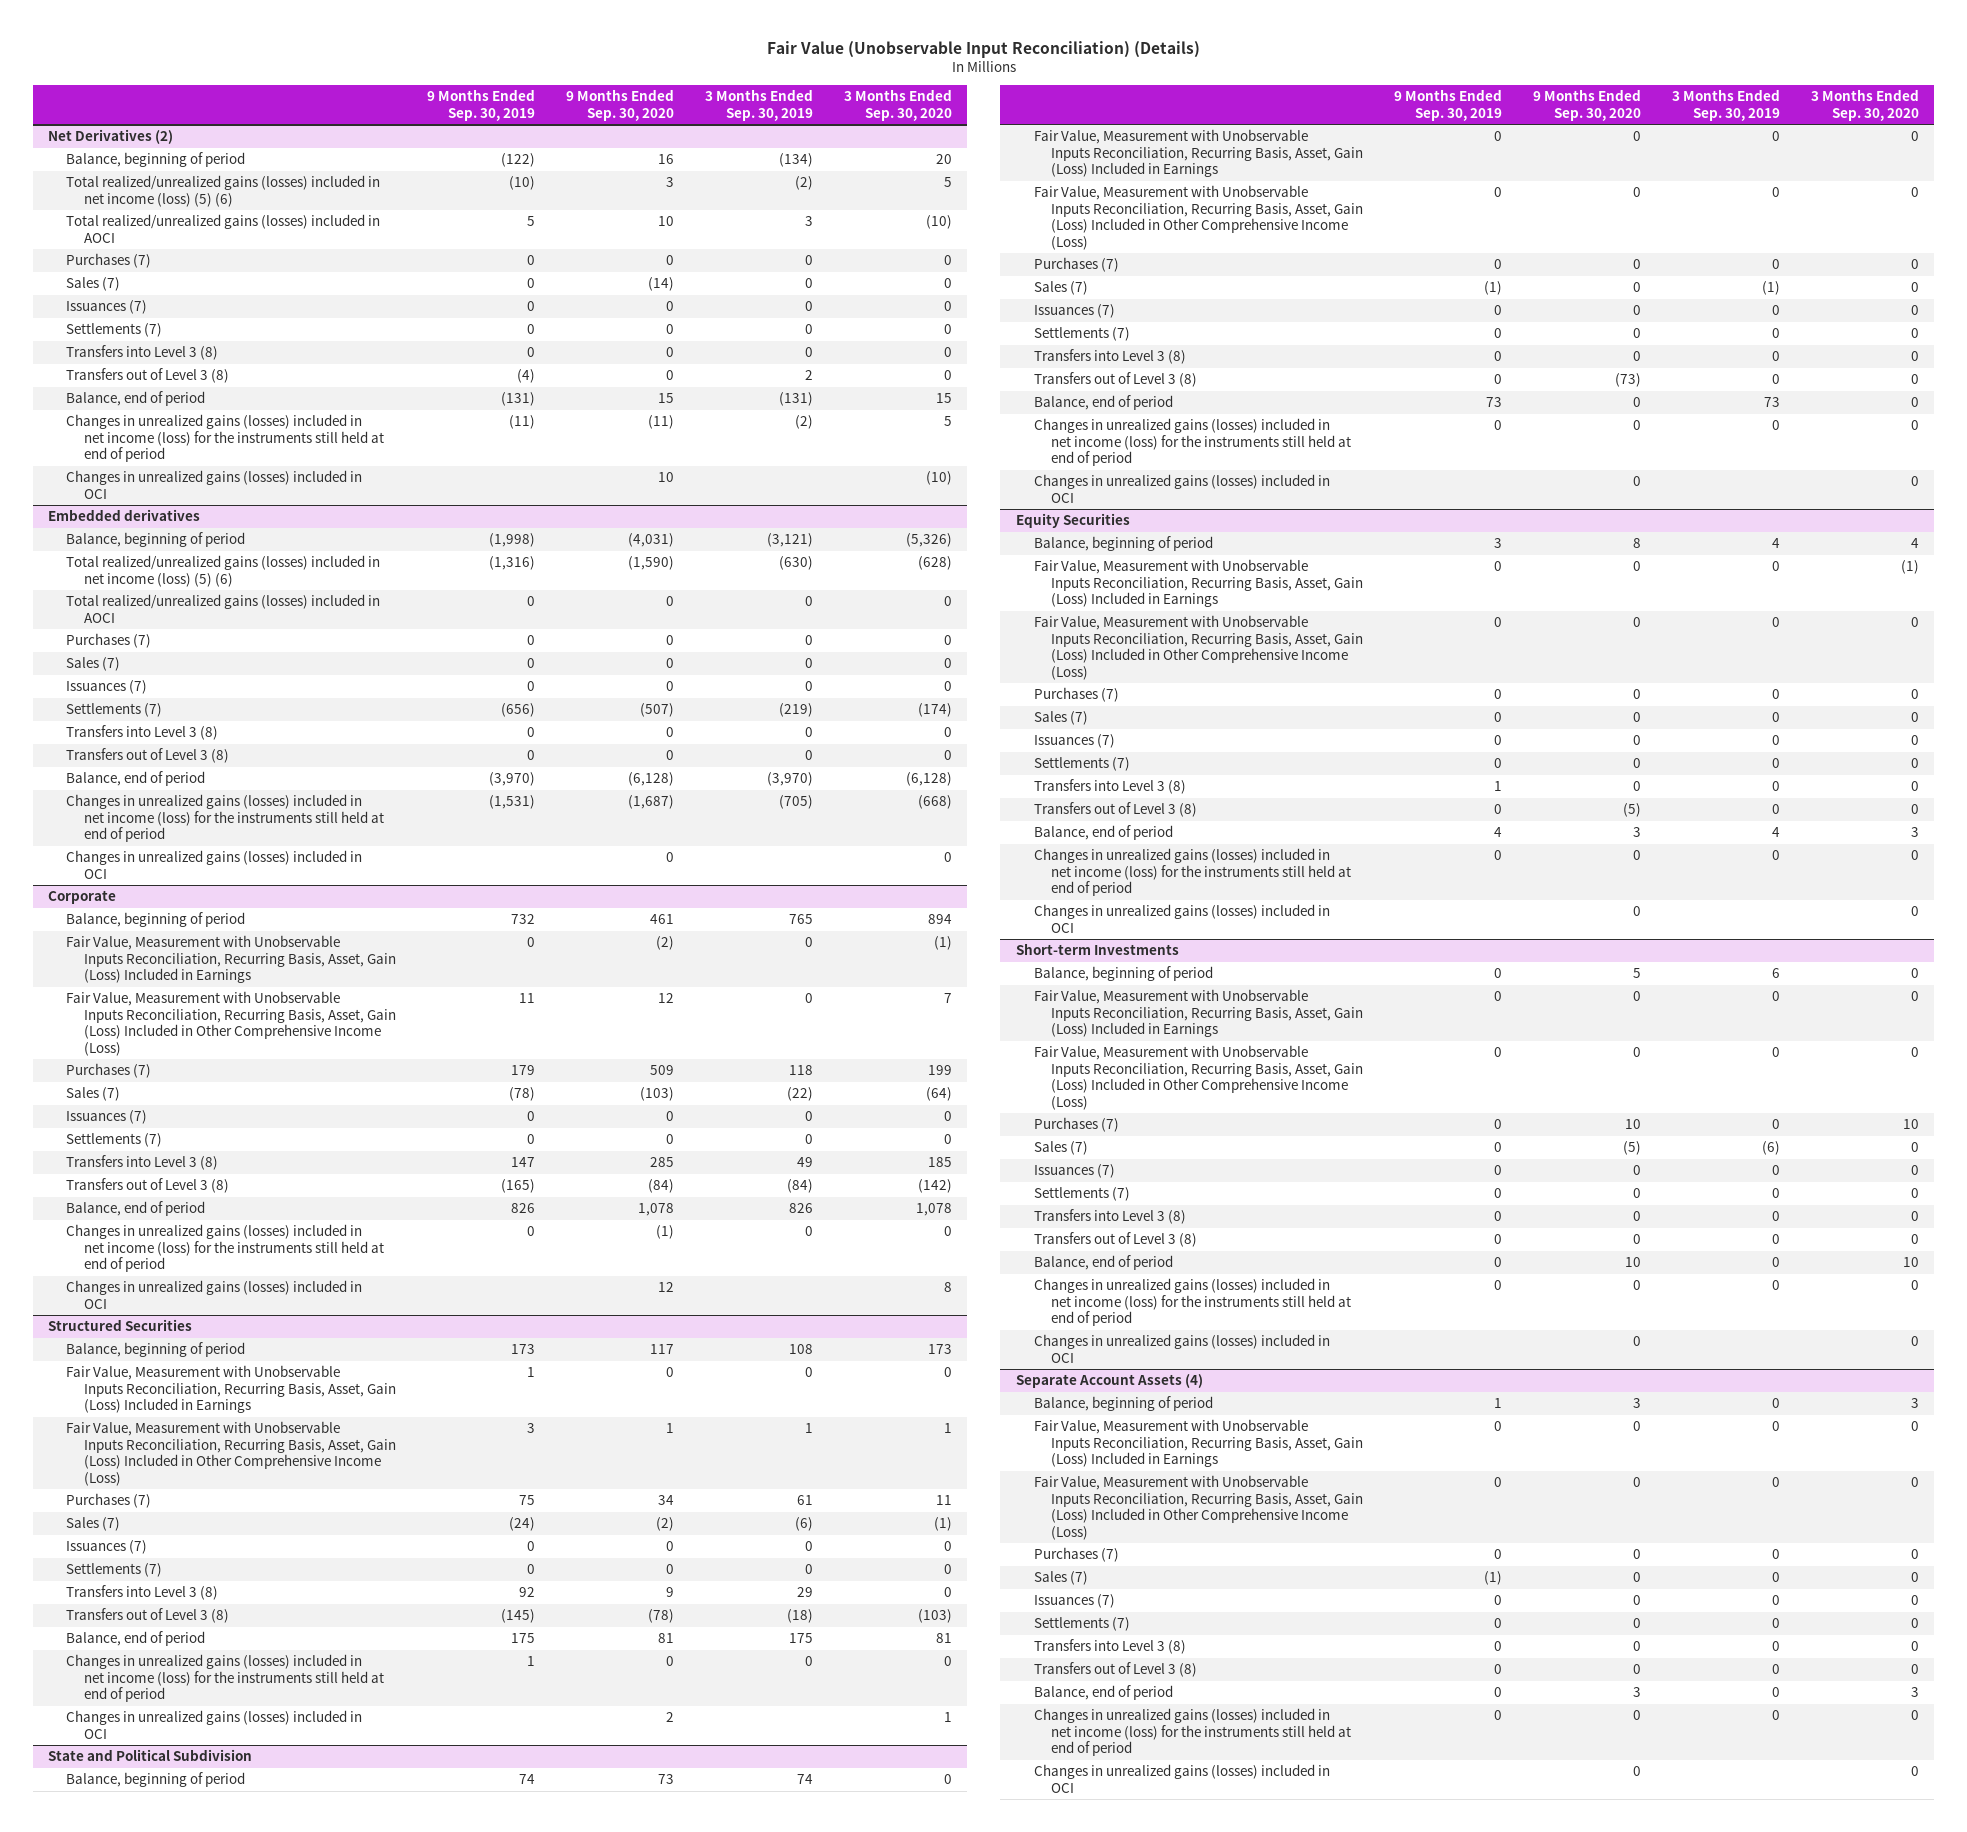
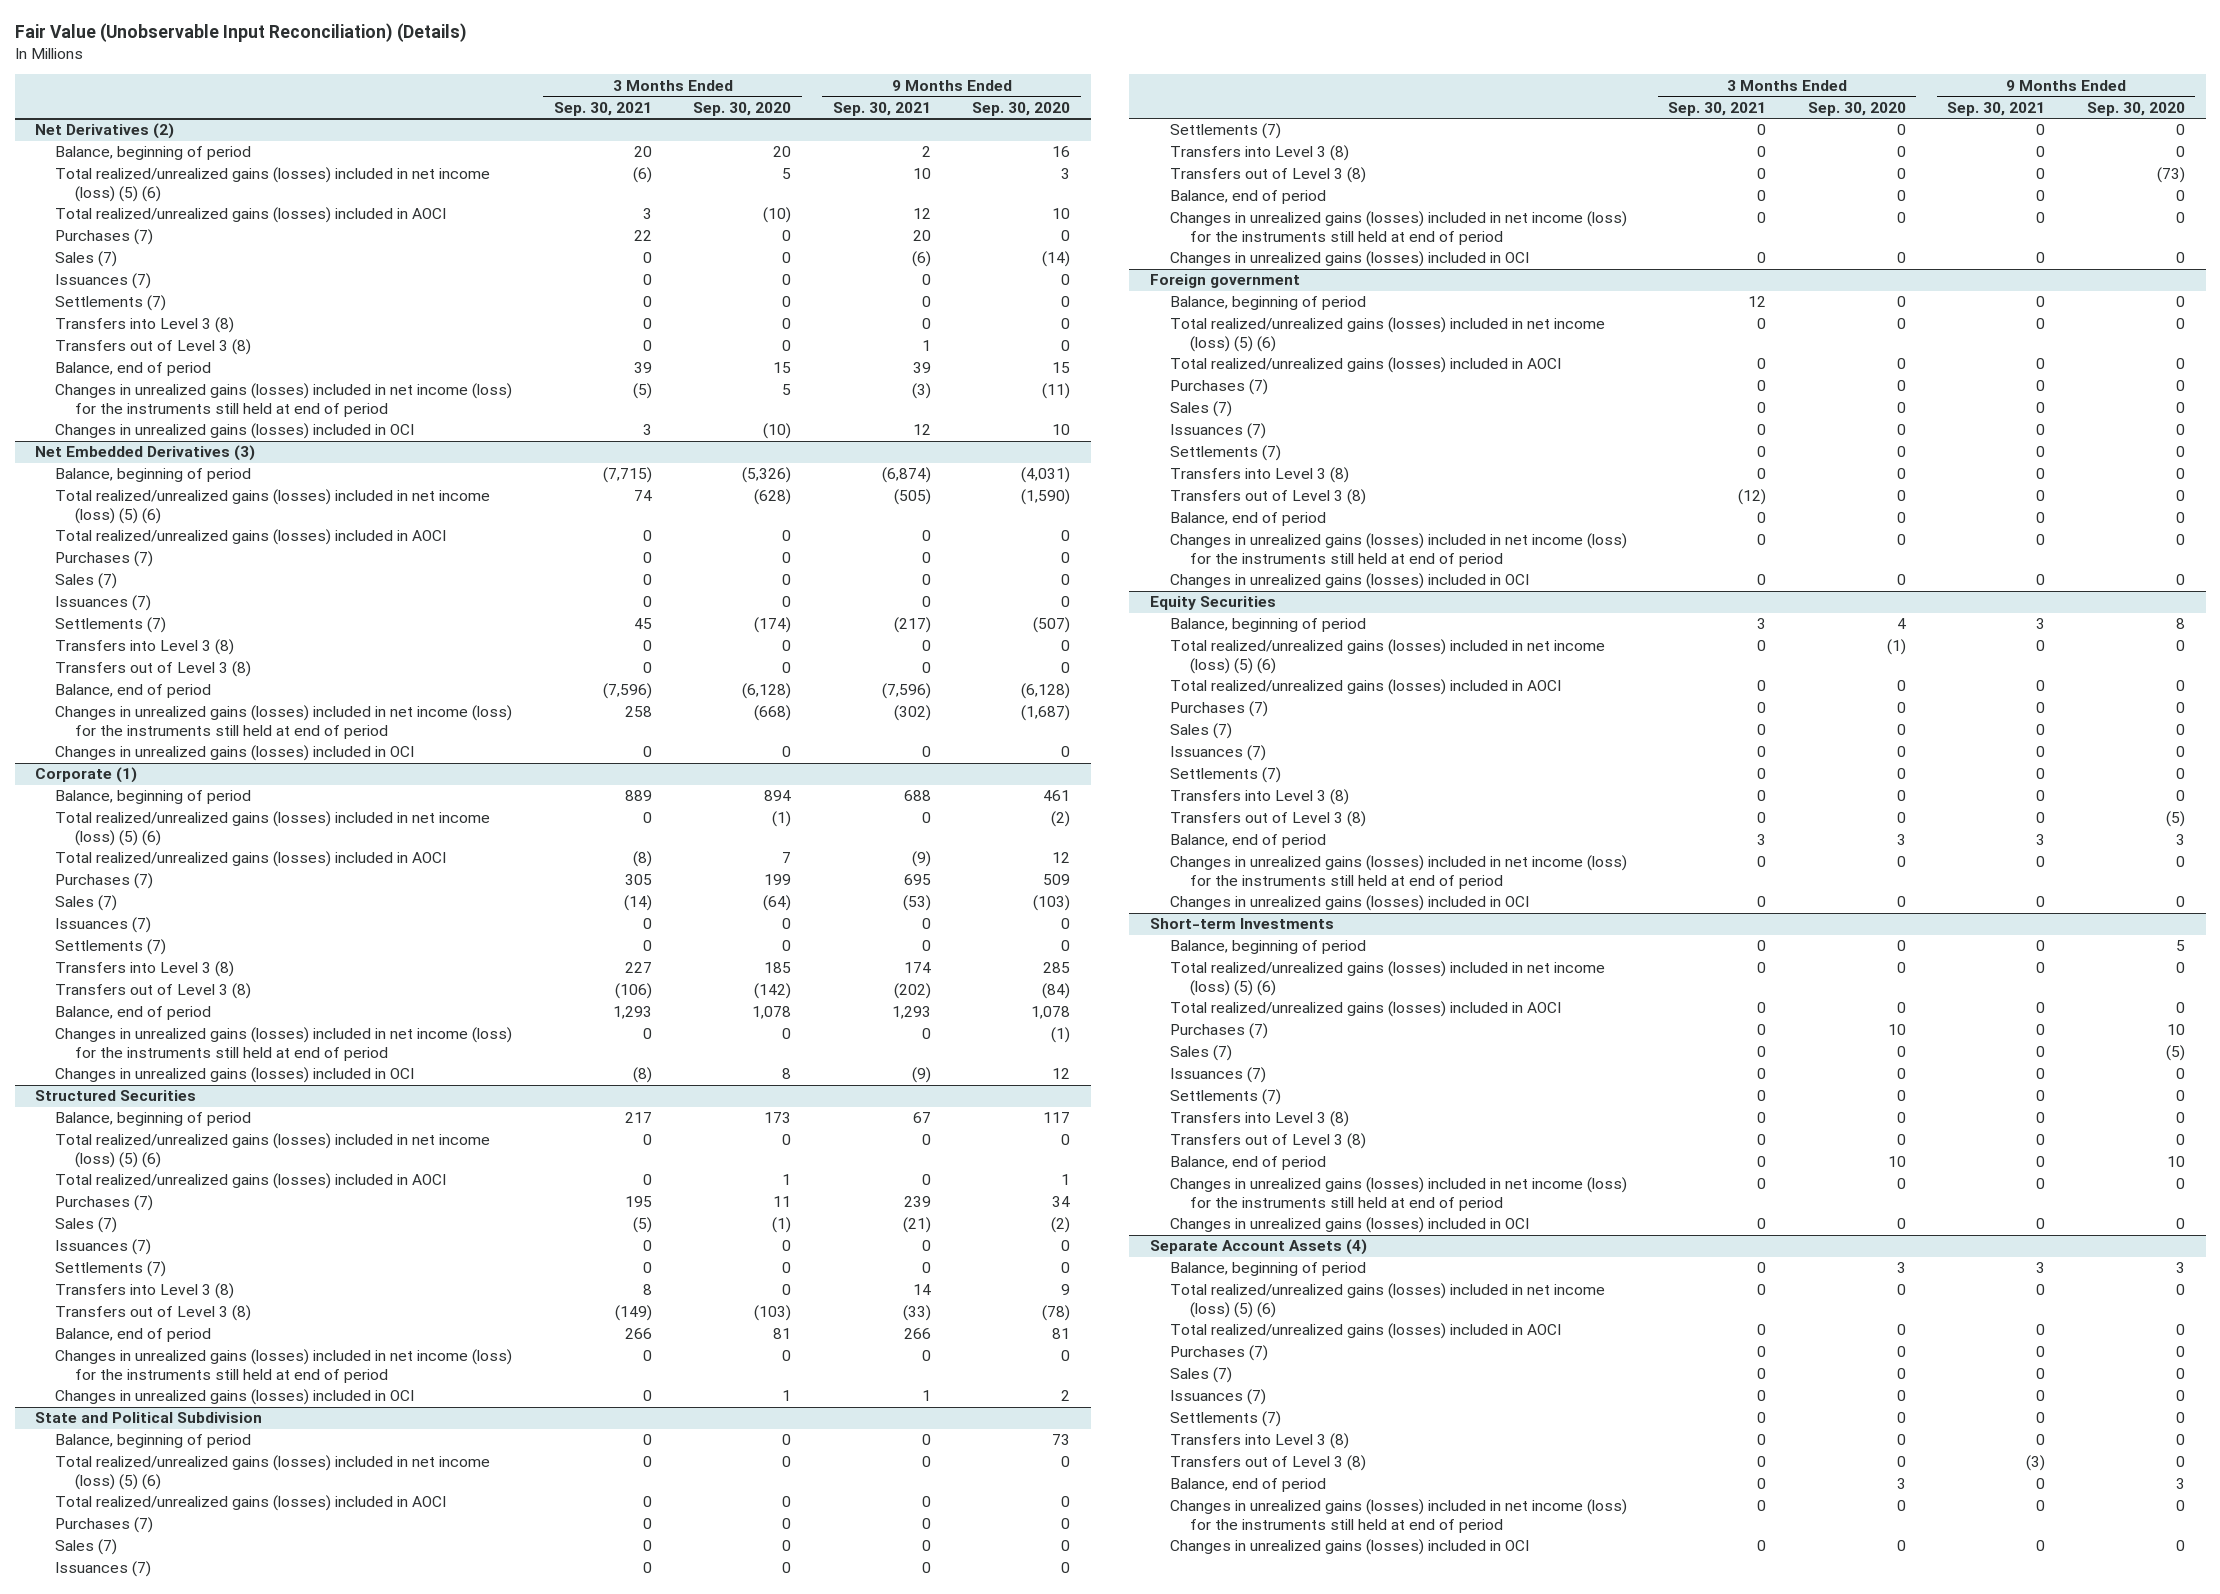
[426,89,535,121] 9 Months Ended Sep. 30, 2019 -> none
[704,89,813,121] 3 Months Ended Sep. 30, 2019 -> none
none -> [553,101,652,116] Sep. 30, 2021
none -> [832,101,931,116] Sep. 30, 2021
[48,509,201,522] Embedded derivatives -> [35,445,256,462] Net Embedded Derivatives (3)
[48,890,117,905] Corporate -> [35,767,138,784] Corporate (1)
[66,935,397,984] Fair Value, Measurement with Unobservable Inputs Reconciliation, Recurring Basis, Asset, Gain (Loss) Included in Earnings -> [55,811,491,846] Total realized/unrealized gains (losses) included in net income (loss) (5) (6)
[66,991,397,1056] Fair Value, Measurement with Unobservable Inputs Reconciliation, Recurring Basis, Asset, Gain (Loss) Included in Other Comprehensive Income (Loss) -> [55,851,447,868] Total realized/unrealized gains (losses) included in AOCI
[66,1365,397,1414] Fair Value, Measurement with Unobservable Inputs Reconciliation, Recurring Basis, Asset, Gain (Loss) Included in Earnings -> [55,1133,491,1168] Total realized/unrealized gains (losses) included in net income (loss) (5) (6)
[66,1421,397,1486] Fair Value, Measurement with Unobservable Inputs Reconciliation, Recurring Basis, Asset, Gain (Loss) Included in Other Comprehensive Income (Loss) -> [55,1173,447,1190] Total realized/unrealized gains (losses) included in AOCI
[1033,129,1364,178] Fair Value, Measurement with Unobservable Inputs Reconciliation, Recurring Basis, Asset, Gain (Loss) Included in Earnings -> [55,1455,491,1490] Total realized/unrealized gains (losses) included in net income (loss) (5) (6)
[1033,185,1364,250] Fair Value, Measurement with Unobservable Inputs Reconciliation, Recurring Basis, Asset, Gain (Loss) Included in Other Comprehensive Income (Loss) -> [55,1495,447,1512] Total realized/unrealized gains (losses) included in AOCI
none -> [1149,274,1300,289] Foreign government
none -> [1169,296,1366,311] Balance, beginning of period
none -> [1169,317,1605,352] Total realized/unrealized gains (losses) included in net income (loss) (5) (6)
none -> [1169,357,1561,374] Total realized/unrealized gains (losses) included in AOCI
none -> [1169,379,1268,396] Purchases (7)
none -> [1169,401,1232,418] Sales (7)
none -> [1169,423,1266,440] Issuances (7)
none -> [1169,445,1281,462] Settlements (7)
none -> [1169,467,1349,484] Transfers into Level 3 (8)
none -> [1169,489,1366,506] Transfers out of Level 3 (8)
none -> [1169,512,1326,527] Balance, end of period
none -> [1169,533,1627,567] Changes in unrealized gains (losses) included in net income (loss) for the instruments still held at end of period
none -> [1169,573,1529,590] Changes in unrealized gains (losses) included in OCI
[1033,559,1364,608] Fair Value, Measurement with Unobservable Inputs Reconciliation, Recurring Basis, Asset, Gain (Loss) Included in Earnings -> [1169,639,1605,674] Total realized/unrealized gains (losses) included in net income (loss) (5) (6)
[1033,615,1364,680] Fair Value, Measurement with Unobservable Inputs Reconciliation, Recurring Basis, Asset, Gain (Loss) Included in Other Comprehensive Income (Loss) -> [1169,679,1561,696] Total realized/unrealized gains (losses) included in AOCI
[1033,989,1364,1038] Fair Value, Measurement with Unobservable Inputs Reconciliation, Recurring Basis, Asset, Gain (Loss) Included in Earnings -> [1169,961,1605,996] Total realized/unrealized gains (losses) included in net income (loss) (5) (6)
[1033,1045,1364,1110] Fair Value, Measurement with Unobservable Inputs Reconciliation, Recurring Basis, Asset, Gain (Loss) Included in Other Comprehensive Income (Loss) -> [1169,1001,1561,1018] Total realized/unrealized gains (losses) included in AOCI
[1033,1419,1364,1468] Fair Value, Measurement with Unobservable Inputs Reconciliation, Recurring Basis, Asset, Gain (Loss) Included in Earnings -> [1169,1283,1605,1318] Total realized/unrealized gains (losses) included in net income (loss) (5) (6)
[1033,1475,1364,1540] Fair Value, Measurement with Unobservable Inputs Reconciliation, Recurring Basis, Asset, Gain (Loss) Included in Other Comprehensive Income (Loss) -> [1169,1323,1561,1340] Total realized/unrealized gains (losses) included in AOCI

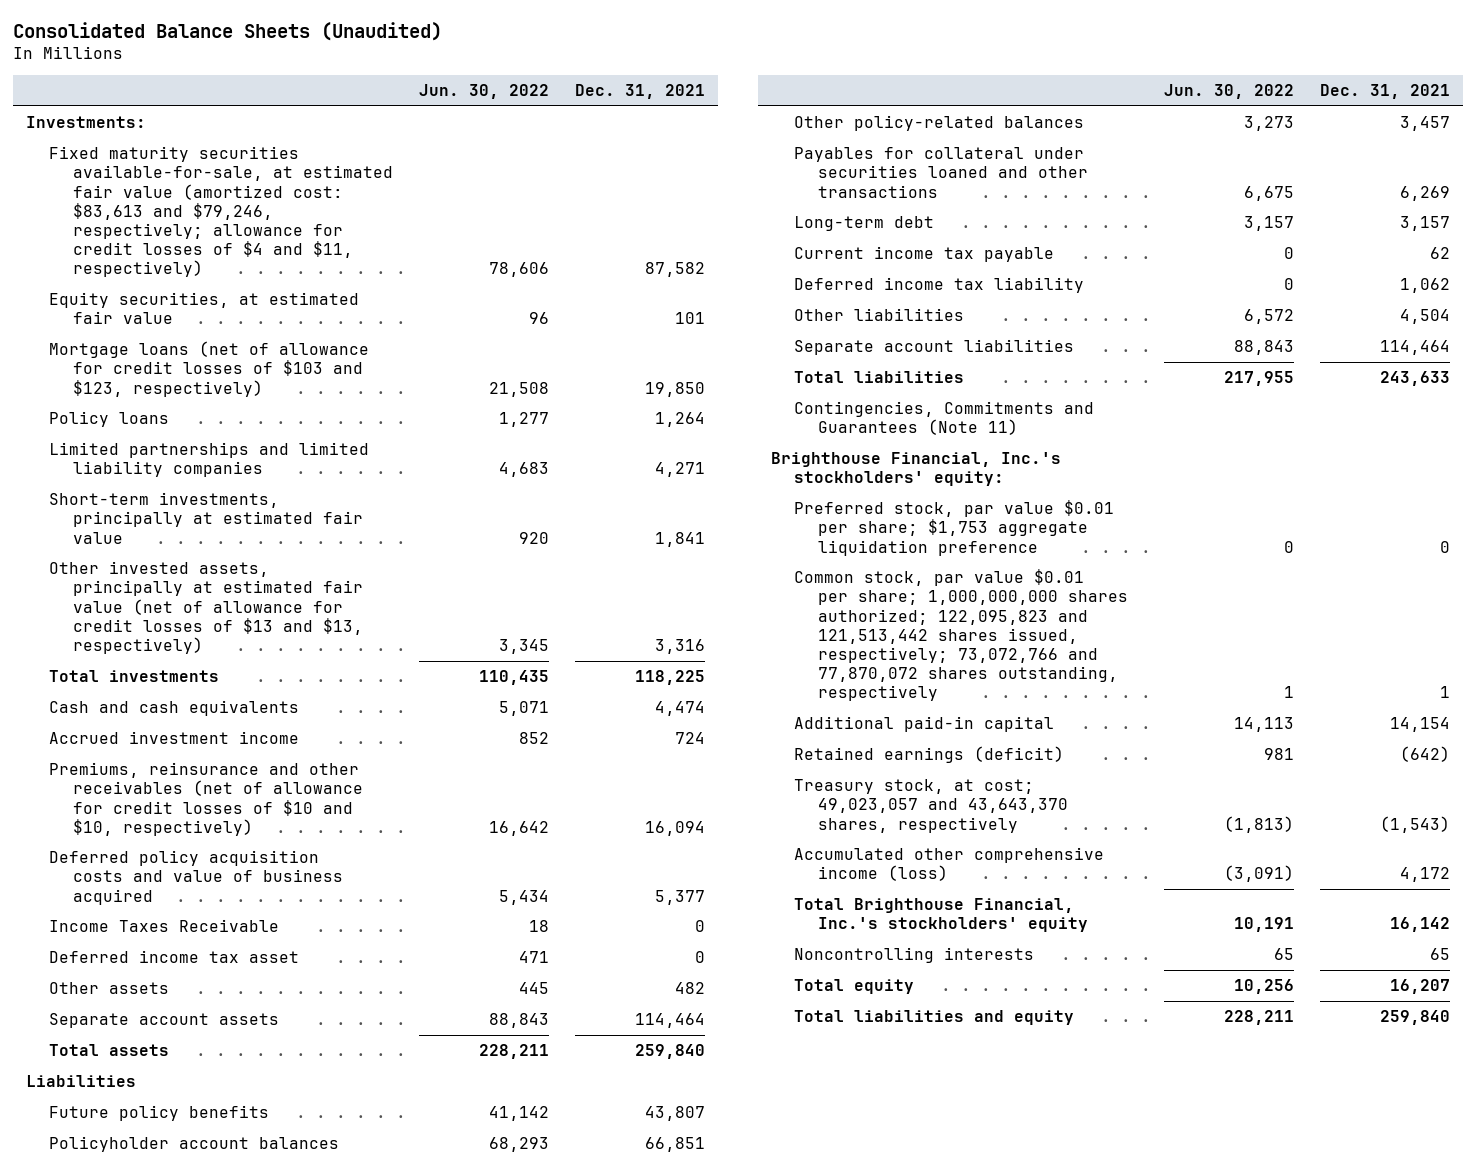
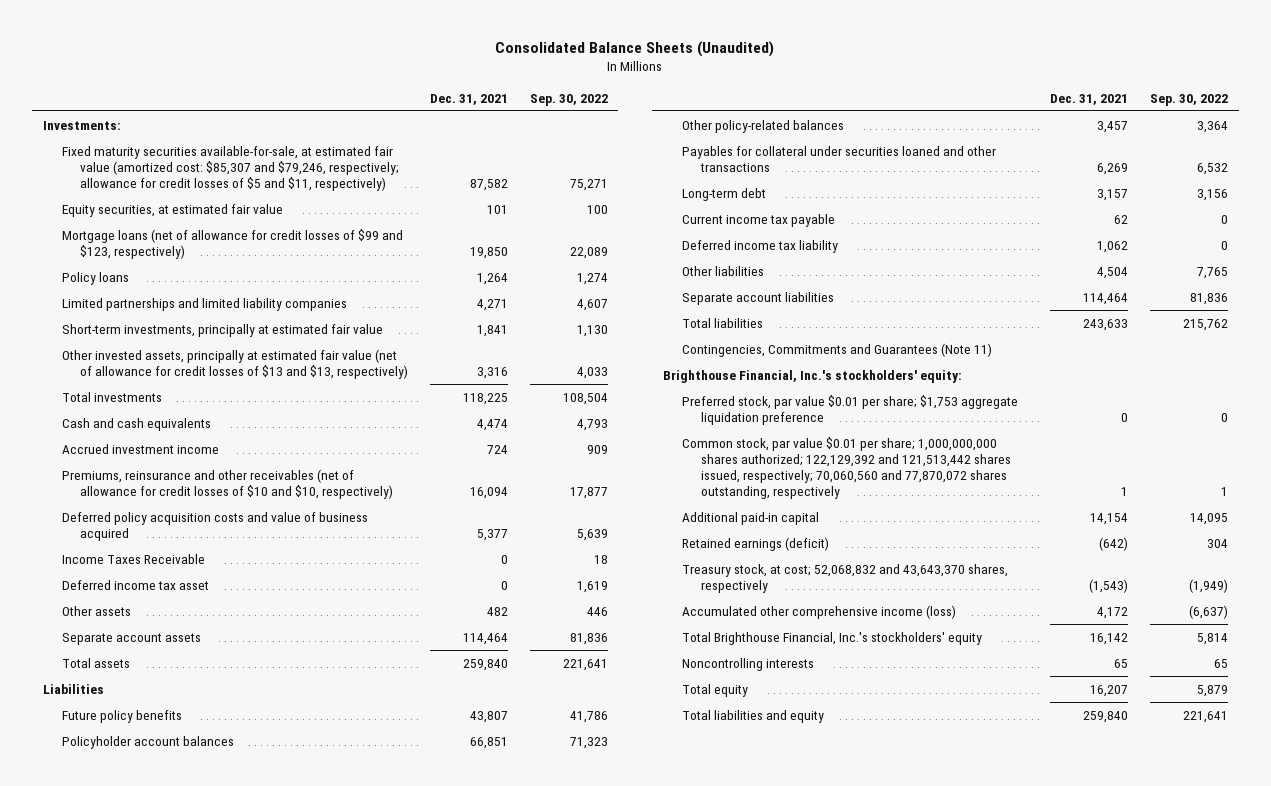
[418,84,549,100] Jun. 30, 2022 -> none
none -> [529,93,608,106] Sep. 30, 2022
[49,146,393,278] Fixed maturity securities available-for-sale, at estimated fair value (amortized cost: $83,613 and $79,246, respectively; allowance for credit losses of $4 and $11, respectively) -> [61,145,400,191] Fixed maturity securities available-for-sale, at estimated fair value (amortized cost: $85,307 and $79,246, respectively; allowance for credit losses of $5 and $11, respectively)
[49,341,370,397] Mortgage loans (net of allowance for credit losses of $103 and $123, respectively) -> [61,228,403,259] Mortgage loans (net of allowance for credit losses of $99 and $123, respectively)
[794,569,1128,702] Common stock, par value $0.01 per share; 1,000,000,000 shares authorized; 122,095,823 and 121,513,442 shares issued, respectively; 73,072,766 and 77,870,072 shares outstanding, respectively -> [682,436,1011,499] Common stock, par value $0.01 per share; 1,000,000,000 shares authorized; 122,129,392 and 121,513,442 shares issued, respectively; 70,060,560 and 77,870,072 shares outstanding, respectively
[794,779,1068,833] Treasury stock, at cost; 49,023,057 and 43,643,370 shares, respectively -> [682,563,1009,593] Treasury stock, at cost; 52,068,832 and 43,643,370 shares, respectively

